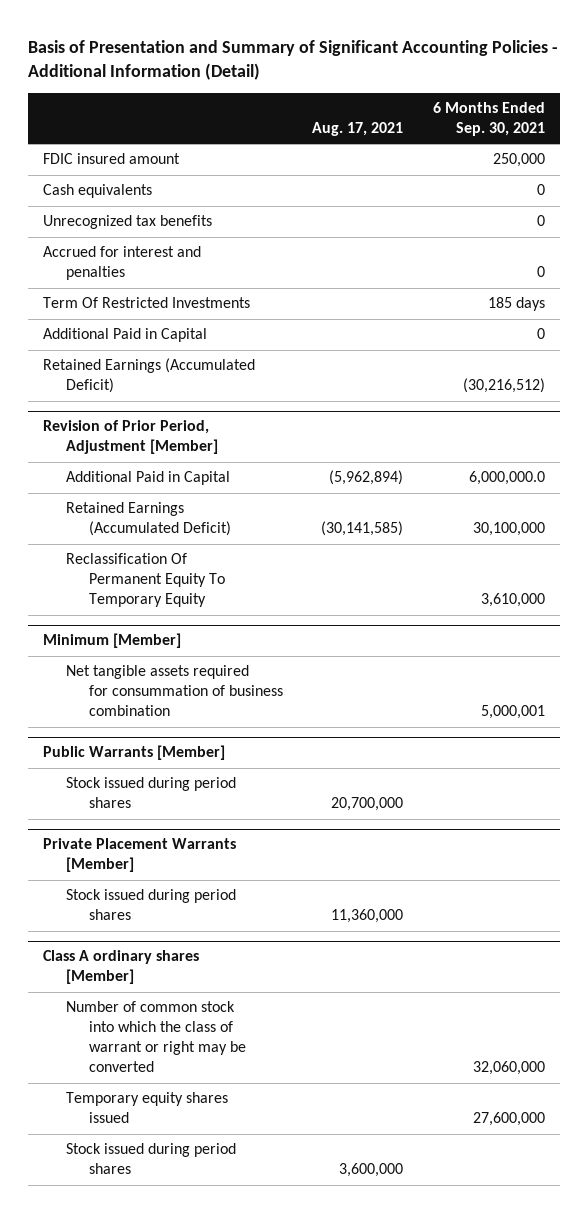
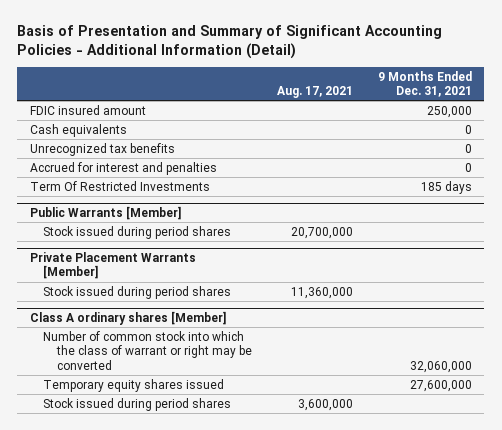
[433,101,546,136] 6 Months Ended Sep. 30, 2021 -> none
none -> [377,70,472,98] 9 Months Ended Dec. 31, 2021
[43,328,208,343] Additional Paid in Capital -> none
[43,358,256,394] Retained Earnings (Accumulated Deficit) -> none
[43,420,218,455] Revision of Prior Period, Adjustment [Member] -> none
[65,471,230,486] Additional Paid in Capital -> none
[65,502,231,537] Retained Earnings (Accumulated Deficit) -> none
[65,553,225,608] Reclassification Of Permanent Equity To Temporary Equity -> none
[43,633,182,649] Minimum [Member] -> none
[65,665,283,717] Net tangible assets required for consummation of business combination -> none

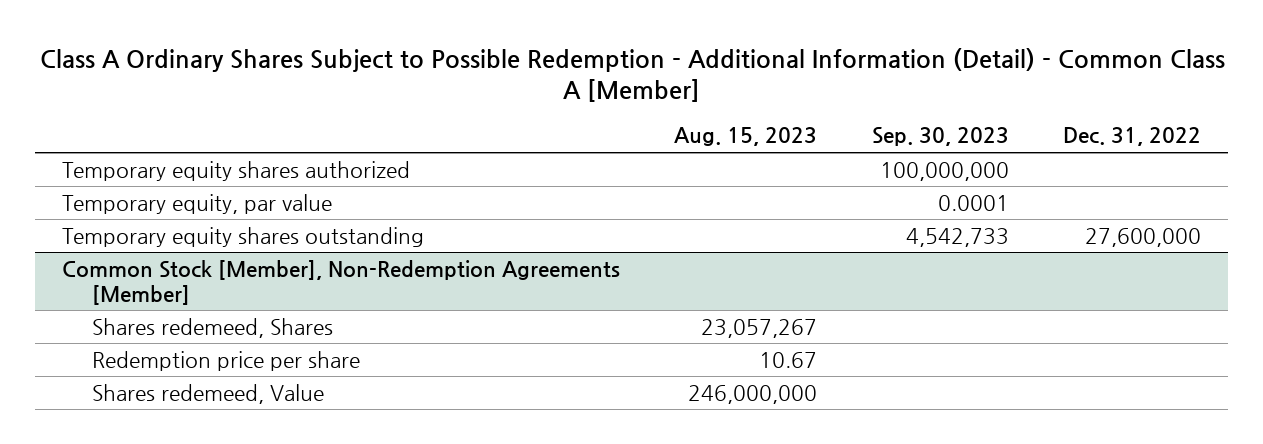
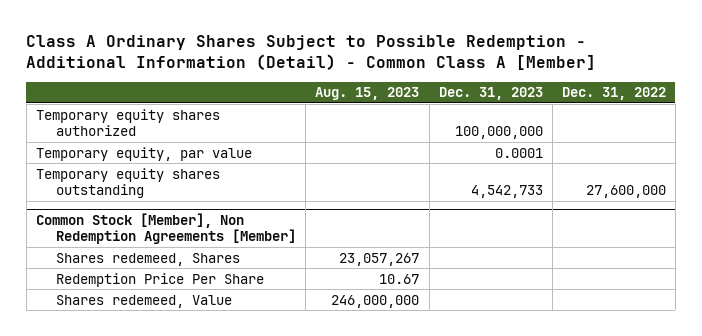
[871,127,1009,147] Sep. 30, 2023 -> none
none -> [438,87,543,101] Dec. 31, 2023
[62,259,621,305] Common Stock [Member], Non-Redemption Agreements [Member] -> [35,212,297,245] Common Stock [Member], Non Redemption Agreements [Member]
[92,350,361,371] Redemption price per share -> [56,272,265,287] Redemption Price Per Share

